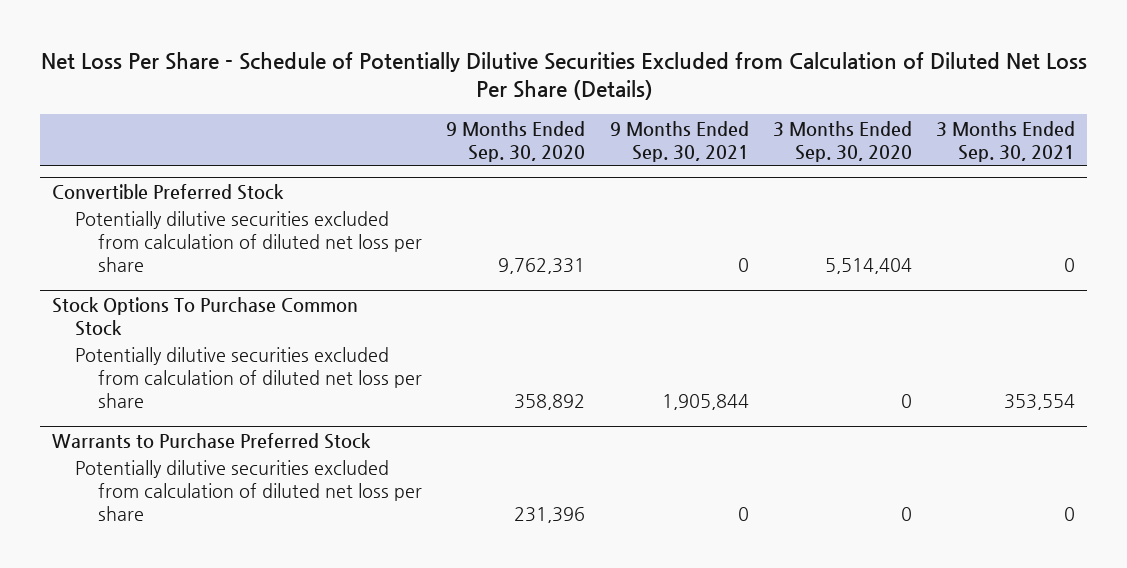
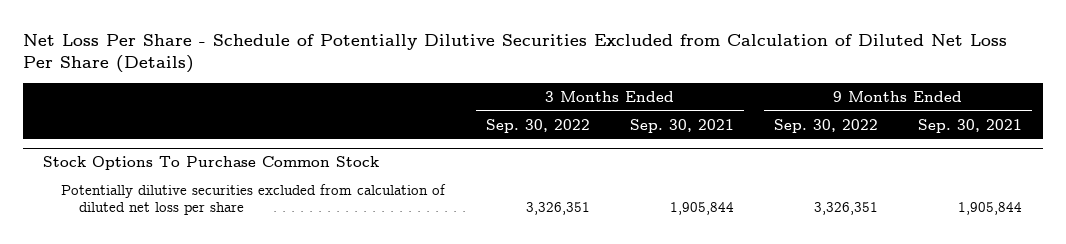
[446,120,586,162] 9 Months Ended Sep. 30, 2020 -> none
[772,120,912,162] 3 Months Ended Sep. 30, 2020 -> none
none -> [485,118,590,133] Sep. 30, 2022
none -> [774,118,879,133] Sep. 30, 2022
[52,183,285,200] Convertible Preferred Stock -> none
[75,211,423,273] Potentially dilutive securities excluded from calculation of diluted net loss per share -> none
[52,432,372,449] Warrants to Purchase Preferred Stock -> none
[75,460,423,522] Potentially dilutive securities excluded from calculation of diluted net loss per share -> none
[1003,394,1075,411] 353,554 -> [669,201,734,215] 1,905,844

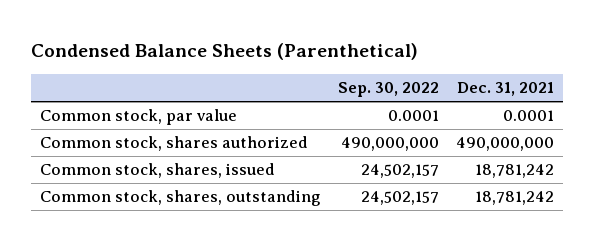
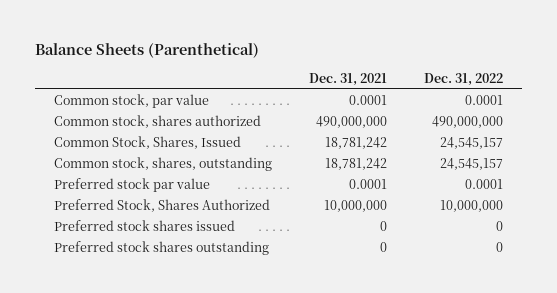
[31,43,419,61] Condensed Balance Sheets (Parenthetical) -> [34,42,259,58] Balance Sheets (Parenthetical)
[338,82,440,98] Sep. 30, 2022 -> none
none -> [424,72,504,86] Dec. 31, 2022
[40,163,276,179] Common stock, shares, issued -> [53,136,241,150] Common Stock, Shares, Issued
none -> [53,178,210,193] Preferred stock par value
none -> [53,199,270,213] Preferred Stock, Shares Authorized
none -> [53,220,235,232] Preferred stock shares issued
none -> [53,241,269,256] Preferred stock shares outstanding

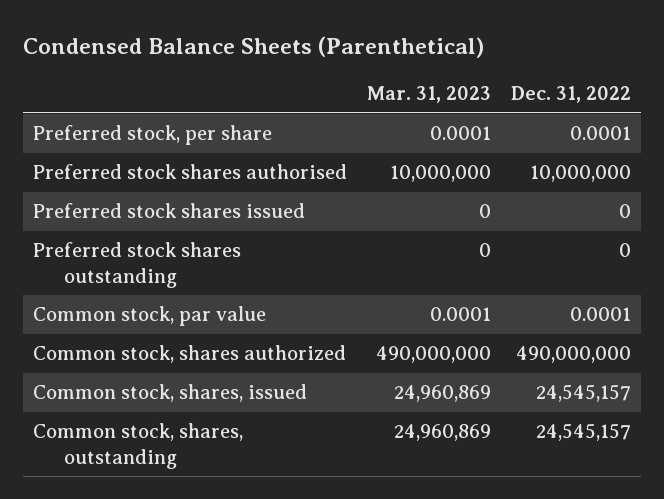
[34,42,259,58] Balance Sheets (Parenthetical) -> [22,35,484,58] Condensed Balance Sheets (Parenthetical)
[308,72,387,86] Dec. 31, 2021 -> none
none -> [367,86,492,104] Mar. 31, 2023
none -> [32,125,272,146] Preferred stock, per share
none -> [32,164,347,180] Preferred stock shares authorised
[53,220,235,232] Preferred stock shares issued -> [32,203,305,219] Preferred stock shares issued
[53,241,269,256] Preferred stock shares outstanding -> [32,242,241,288] Preferred stock shares outstanding
[53,136,241,150] Common Stock, Shares, Issued -> [32,384,307,403] Common stock, shares, issued
[53,178,210,193] Preferred stock par value -> none
[53,199,270,213] Preferred Stock, Shares Authorized -> none

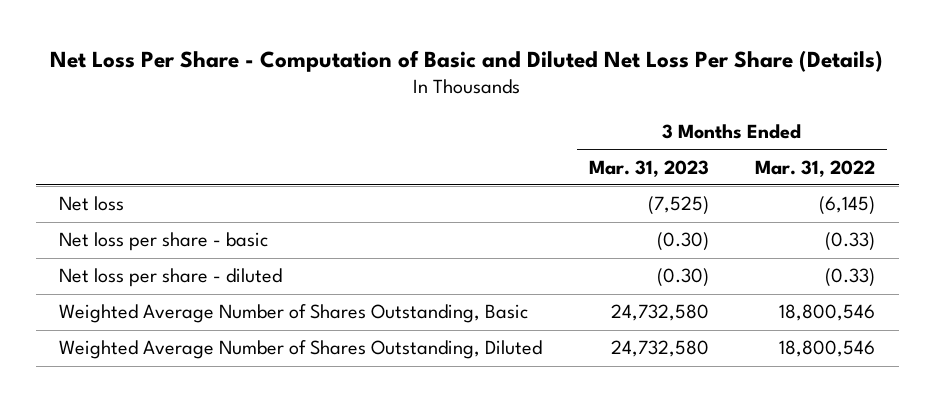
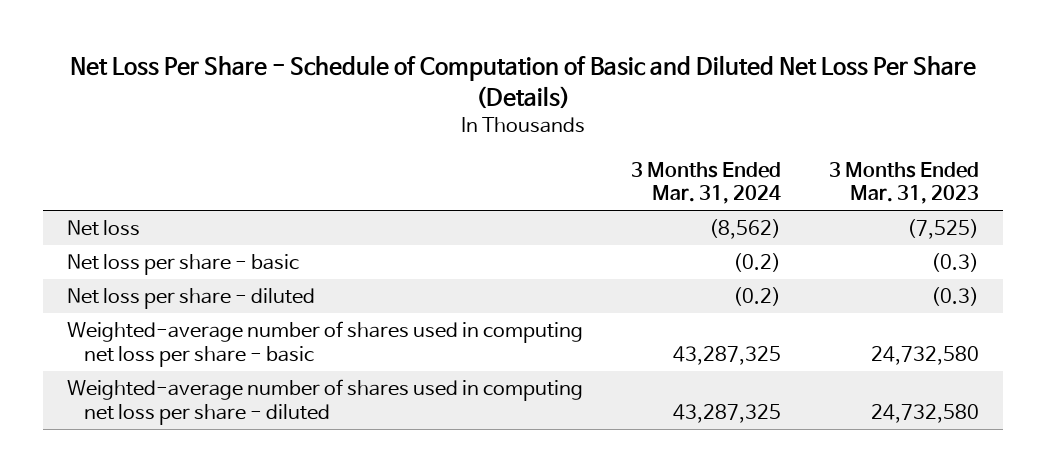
[50,49,884,72] Net Loss Per Share - Computation of Basic and Diluted Net Loss Per Share (Details) -> [70,55,977,110] Net Loss Per Share - Schedule of Computation of Basic and Diluted Net Loss Per Share (Details)
[755,159,876,177] Mar. 31, 2022 -> none
none -> [631,161,782,205] 3 Months Ended Mar. 31, 2024
[656,232,709,252] (0.30) -> [931,253,980,273] (0.3)
[656,268,709,288] (0.30) -> [931,287,980,307] (0.3)
[58,304,528,324] Weighted Average Number of Shares Outstanding, Basic -> [67,321,584,367] Weighted-average number of shares used in computing net loss per share - basic
[58,340,542,360] Weighted Average Number of Shares Outstanding, Diluted -> [67,379,584,425] Weighted-average number of shares used in computing net loss per share - diluted

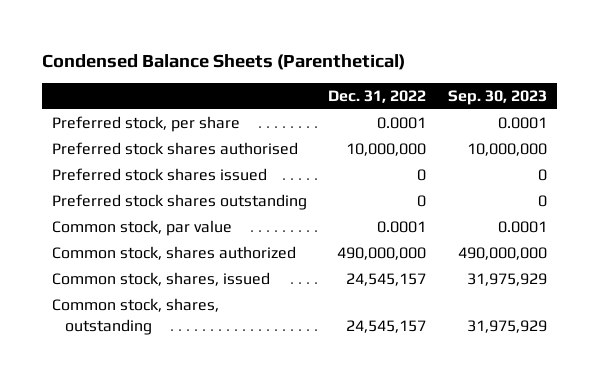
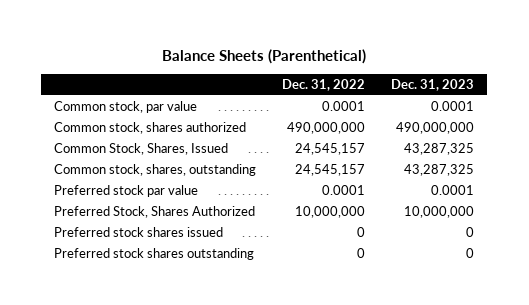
[41,53,405,70] Condensed Balance Sheets (Parenthetical) -> [162,49,367,65] Balance Sheets (Parenthetical)
[447,90,547,106] Sep. 30, 2023 -> none
none -> [391,78,475,91] Dec. 31, 2023
[52,116,241,133] Preferred stock, per share -> none
[52,142,299,156] Preferred stock shares authorised -> none
[52,272,271,287] Common stock, shares, issued -> [54,142,229,155] Common Stock, Shares, Issued
none -> [54,184,199,197] Preferred stock par value
none -> [54,205,256,218] Preferred Stock, Shares Authorized
[52,168,268,182] Preferred stock shares issued -> [54,226,224,237] Preferred stock shares issued
[52,194,308,211] Preferred stock shares outstanding -> [54,247,255,260] Preferred stock shares outstanding

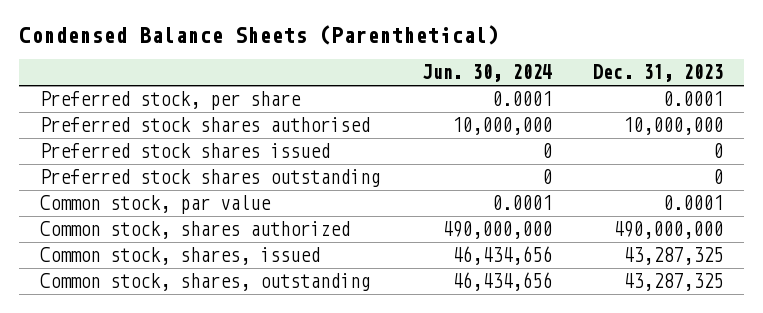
[162,49,367,65] Balance Sheets (Parenthetical) -> [19,25,500,46] Condensed Balance Sheets (Parenthetical)
[282,78,366,91] Dec. 31, 2022 -> none
none -> [421,64,552,83] Jun. 30, 2024
none -> [40,91,302,111] Preferred stock, per share
none -> [40,117,371,133] Preferred stock shares authorised
[54,226,224,237] Preferred stock shares issued -> [40,143,331,159] Preferred stock shares issued
[54,247,255,260] Preferred stock shares outstanding -> [40,169,381,188] Preferred stock shares outstanding
[54,142,229,155] Common Stock, Shares, Issued -> [40,247,321,266] Common stock, shares, issued
[54,184,199,197] Preferred stock par value -> none
[54,205,256,218] Preferred Stock, Shares Authorized -> none

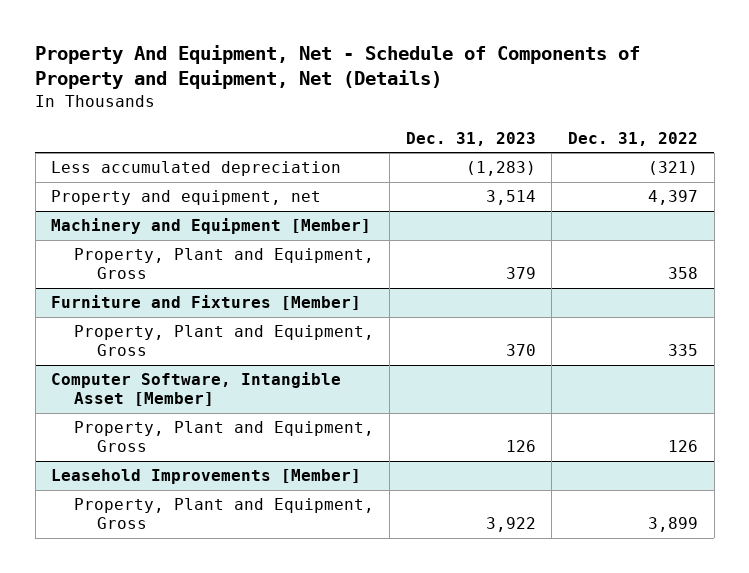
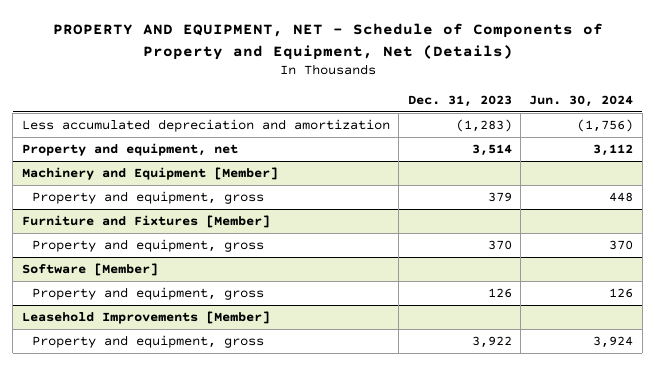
[35,45,641,90] Property And Equipment, Net - Schedule of Components of Property and Equipment, Net (Details) -> [52,23,603,60] PROPERTY AND EQUIPMENT, NET - Schedule of Components of Property and Equipment, Net (Details)
[567,131,698,146] Dec. 31, 2022 -> none
none -> [529,95,634,108] Jun. 30, 2024
[51,161,342,177] Less accumulated depreciation -> [21,119,390,133] Less accumulated depreciation and amortization
[73,248,374,280] Property, Plant and Equipment, Gross -> [32,191,265,205] Property and equipment, gross
[51,372,342,407] Computer Software, Intangible Asset [Member] -> none
[73,325,374,357] Property, Plant and Equipment, Gross -> [32,239,265,253] Property and equipment, gross
none -> [21,263,158,277] Software [Member]
[73,421,374,453] Property, Plant and Equipment, Gross -> [32,287,265,301] Property and equipment, gross
[73,498,374,530] Property, Plant and Equipment, Gross -> [32,335,265,349] Property and equipment, gross

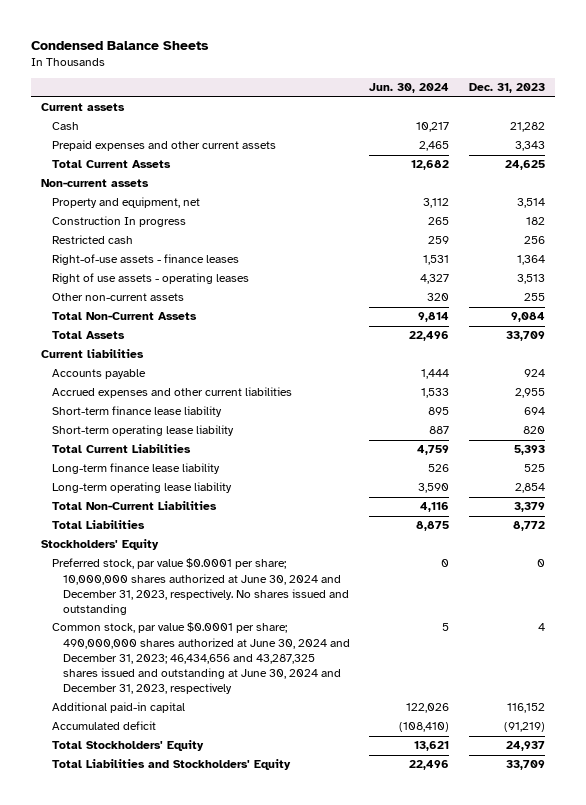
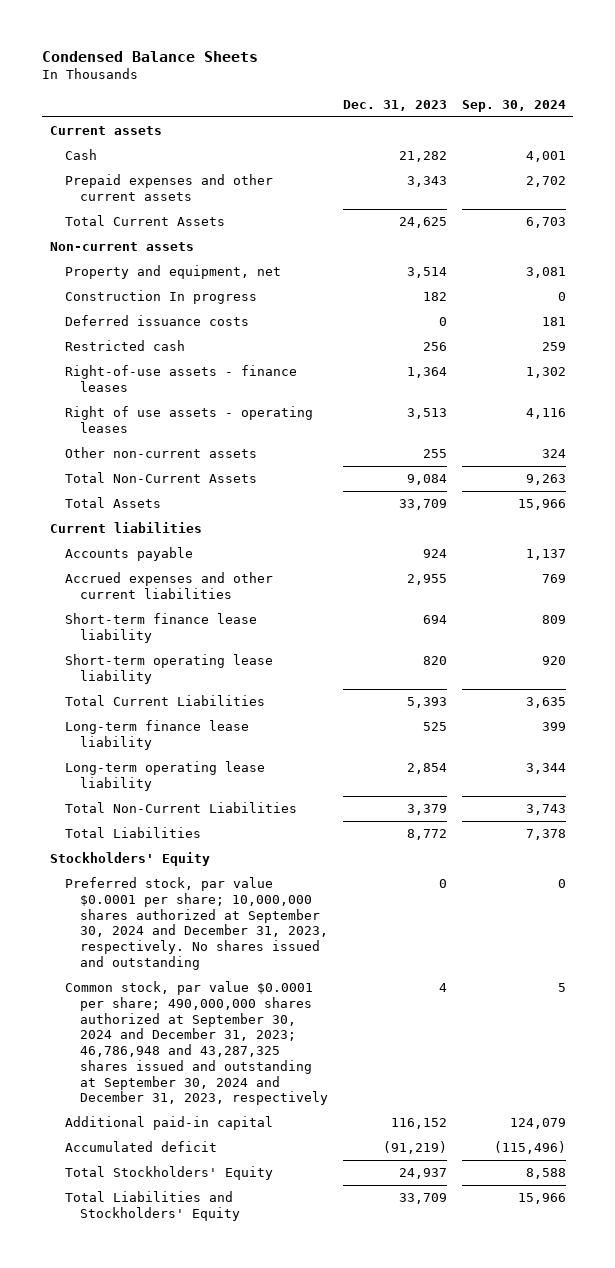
[369,83,450,94] Jun. 30, 2024 -> none
none -> [461,99,566,112] Sep. 30, 2024
none -> [64,315,249,327] Deferred issuance costs
[51,558,350,616] Preferred stock, par value $0.0001 per share; 10,000,000 shares authorized at June 30, 2024 and December 31, 2023, respectively. No shares issued and outstanding -> [64,877,328,970] Preferred stock, par value $0.0001 per share; 10,000,000 shares authorized at September 30, 2024 and December 31, 2023, respectively. No shares issued and outstanding
[51,622,351,695] Common stock, par value $0.0001 per share; 490,000,000 shares authorized at June 30, 2024 and December 31, 2023; 46,434,656 and 43,287,325 shares issued and outstanding at June 30, 2024 and December 31, 2023, respectively -> [64,981,328,1106] Common stock, par value $0.0001 per share; 490,000,000 shares authorized at September 30, 2024 and December 31, 2023; 46,786,948 and 43,287,325 shares issued and outstanding at September 30, 2024 and December 31, 2023, respectively

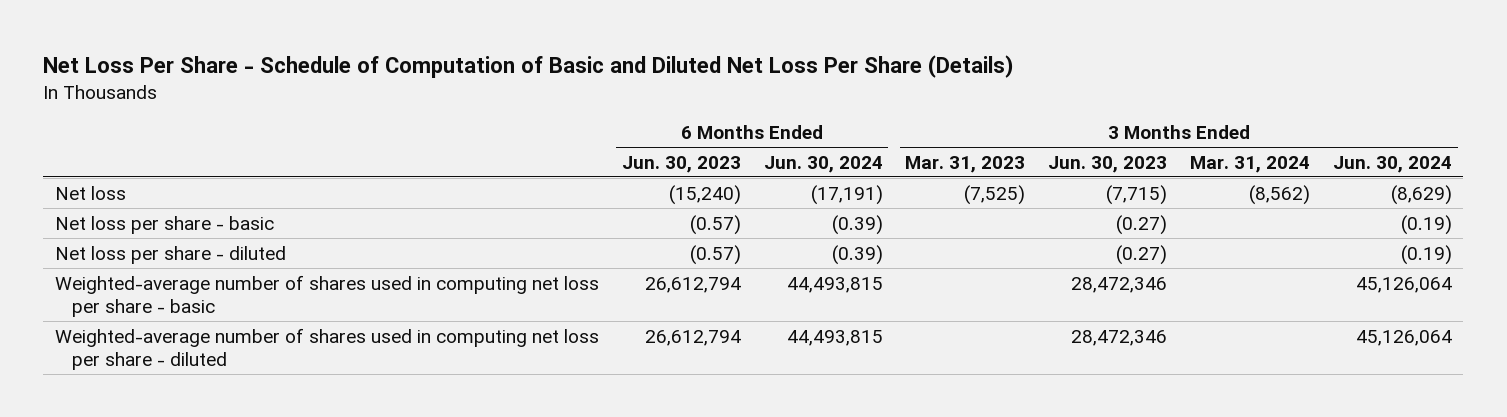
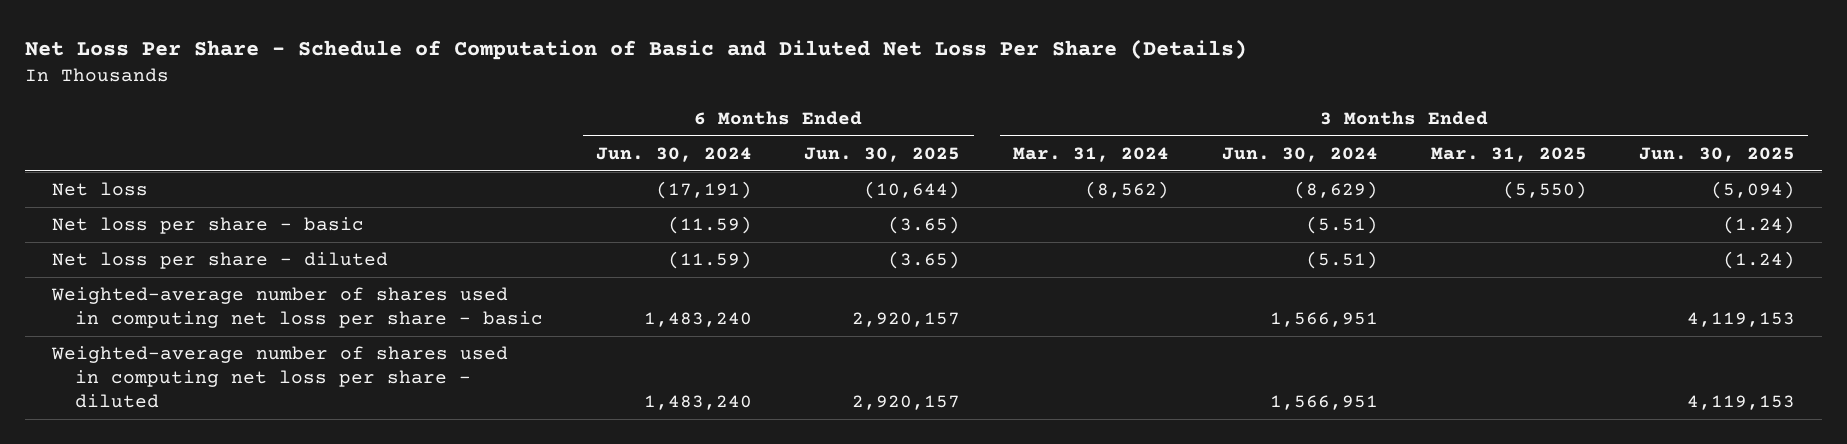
[621,155,741,173] Jun. 30, 2023 -> none
[905,155,1026,173] Mar. 31, 2023 -> none
[1048,155,1168,173] Jun. 30, 2023 -> none
none -> [804,146,961,162] Jun. 30, 2025
none -> [1430,146,1587,162] Mar. 31, 2025
none -> [1639,146,1796,162] Jun. 30, 2025
[831,214,883,235] (0.39) -> [667,216,752,235] (11.59)
[1400,214,1452,235] (0.19) -> [1305,216,1378,235] (5.51)
[831,244,883,265] (0.39) -> [667,251,752,270] (11.59)
[1400,244,1452,265] (0.19) -> [1305,251,1378,270] (5.51)
[786,276,883,293] 44,493,815 -> [643,312,752,328] 1,483,240
[1355,276,1452,293] 45,126,064 -> [1269,312,1378,328] 1,566,951
[786,329,883,346] 44,493,815 -> [643,395,752,411] 1,483,240
[1355,329,1452,346] 45,126,064 -> [1269,395,1378,411] 1,566,951

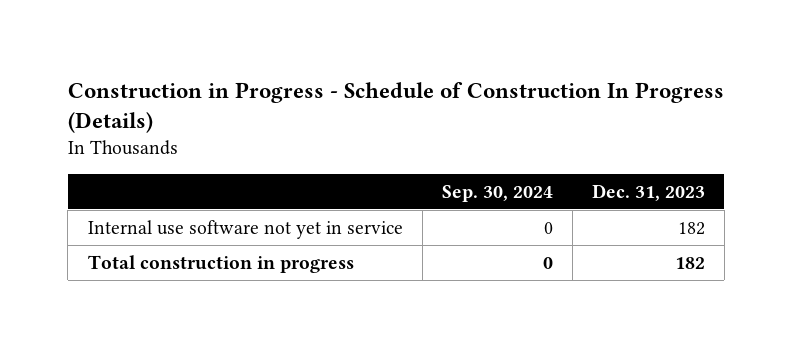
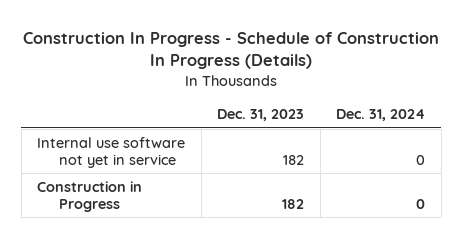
[67,82,724,134] Construction in Progress - Schedule of Construction In Progress (Details) -> [23,31,440,70] Construction In Progress - Schedule of Construction In Progress (Details)
[441,184,553,202] Sep. 30, 2024 -> none
none -> [336,108,426,121] Dec. 31, 2024
[87,254,354,273] Total construction in progress -> [37,180,143,212] Construction in Progress

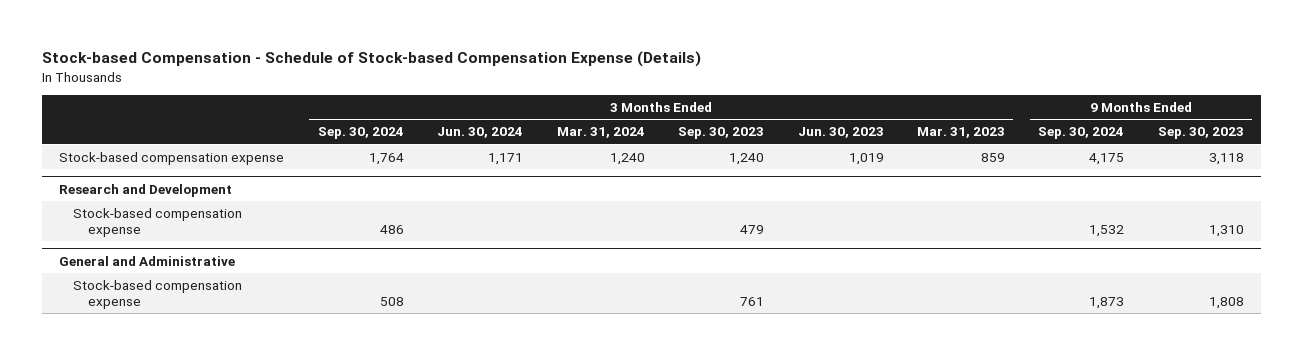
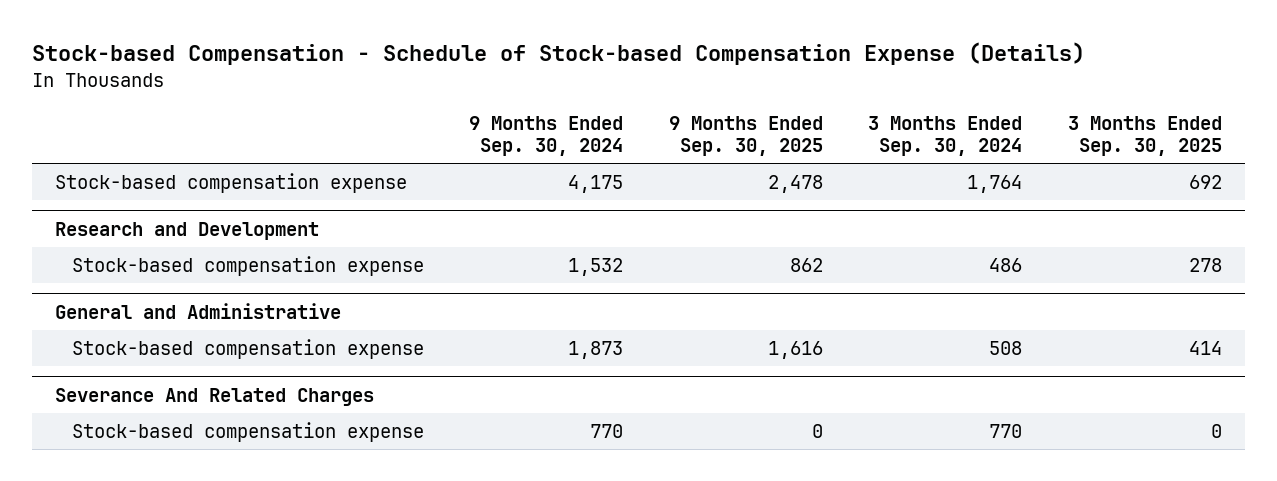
[437,127,524,139] Jun. 30, 2024 -> none
[556,127,645,139] Mar. 31, 2024 -> none
[678,127,765,140] Sep. 30, 2023 -> none
[797,127,884,139] Jun. 30, 2023 -> none
[917,127,1006,139] Mar. 31, 2023 -> none
[1157,127,1244,140] Sep. 30, 2023 -> none
none -> [668,116,823,157] 9 Months Ended Sep. 30, 2025
none -> [1067,116,1222,157] 3 Months Ended Sep. 30, 2025
none -> [54,387,374,406] Severance And Related Charges
none -> [71,421,424,442] Stock-based compensation expense

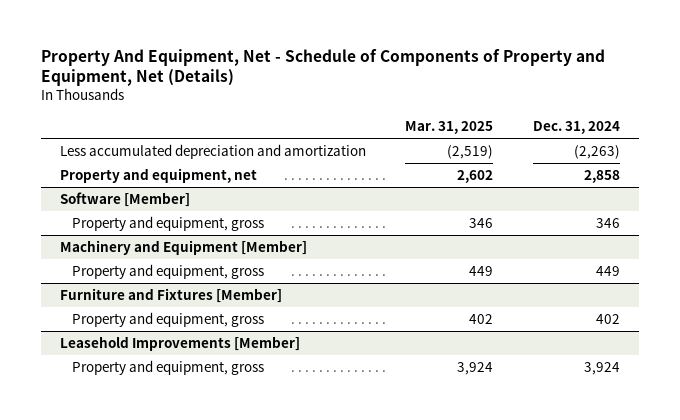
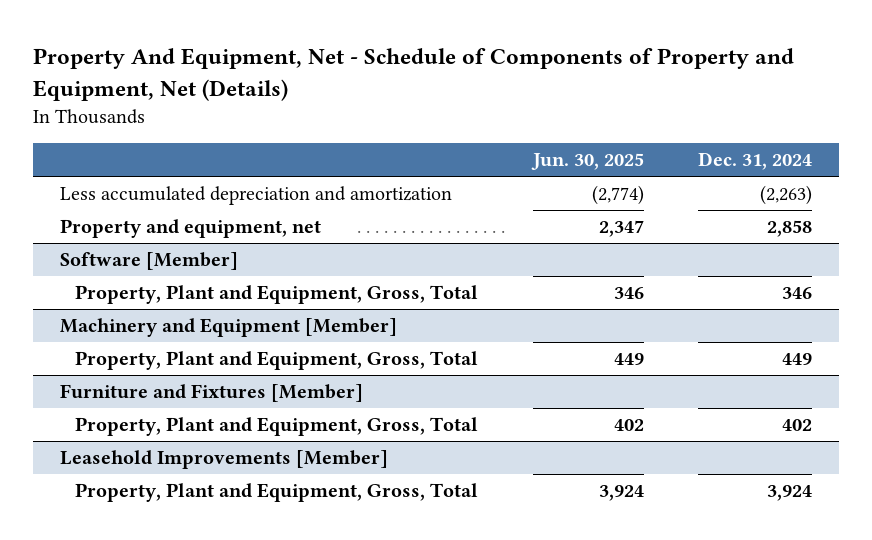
[405,120,494,134] Mar. 31, 2025 -> none
none -> [530,153,644,171] Jun. 30, 2025
[71,216,264,232] Property and equipment, gross -> [75,285,479,305] Property, Plant and Equipment, Gross, Total
[71,264,264,280] Property and equipment, gross -> [75,351,479,371] Property, Plant and Equipment, Gross, Total
[71,312,264,328] Property and equipment, gross -> [75,417,479,437] Property, Plant and Equipment, Gross, Total
[71,360,264,376] Property and equipment, gross -> [75,483,479,503] Property, Plant and Equipment, Gross, Total

